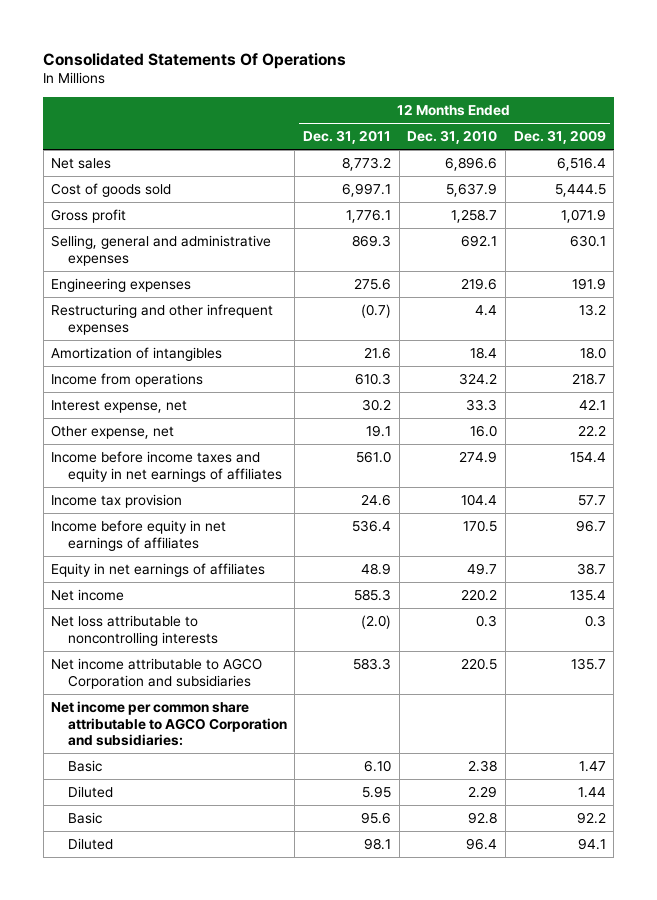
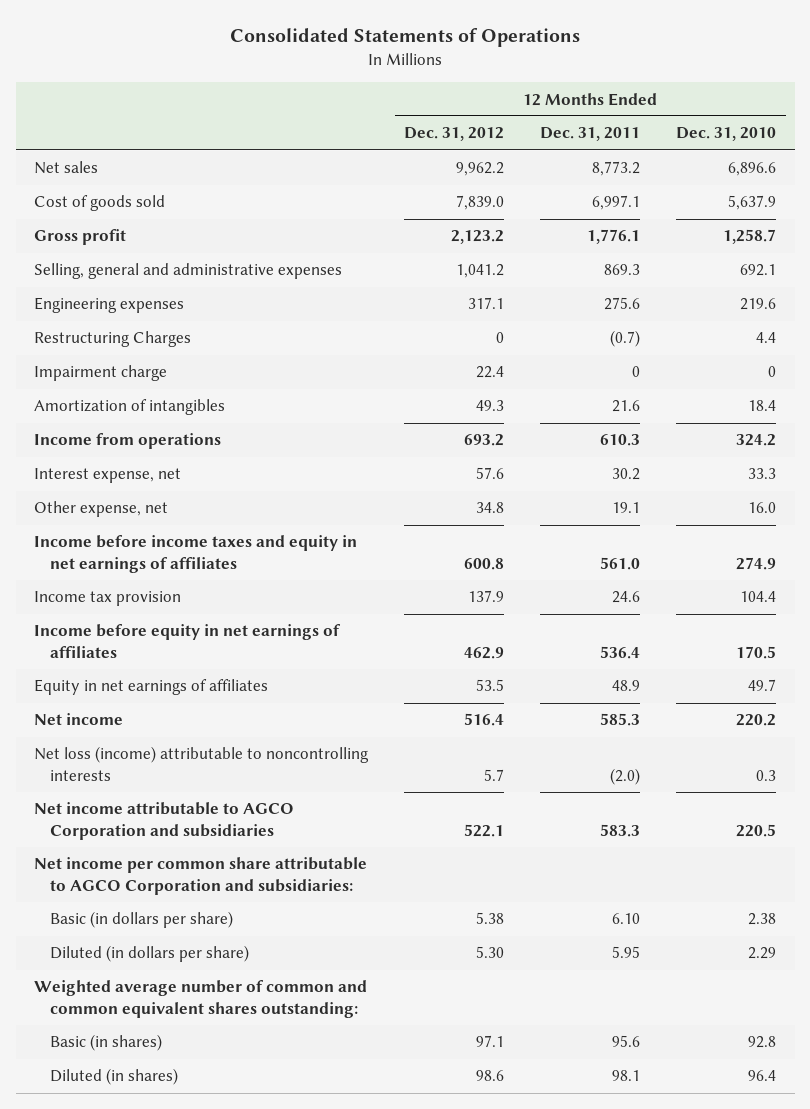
[43,52,347,69] Consolidated Statements Of Operations -> [230,28,581,48] Consolidated Statements of Operations
[513,129,606,144] Dec. 31, 2009 -> none
none -> [403,127,504,142] Dec. 31, 2012
[51,303,274,335] Restructuring and other infrequent expenses -> [33,331,191,348] Restructuring Charges
none -> [33,365,167,382] Impairment charge
[51,614,218,646] Net loss attributable to noncontrolling interests -> [33,746,369,781] Net loss (income) attributable to noncontrolling interests
[67,759,102,772] Basic -> [49,911,233,929] Basic (in dollars per share)
[67,785,113,798] Diluted -> [49,945,249,963] Diluted (in dollars per share)
none -> [33,980,367,1018] Weighted average number of common and common equivalent shares outstanding:
[67,811,102,824] Basic -> [49,1034,162,1052] Basic (in shares)
[67,837,113,850] Diluted -> [49,1068,178,1086] Diluted (in shares)

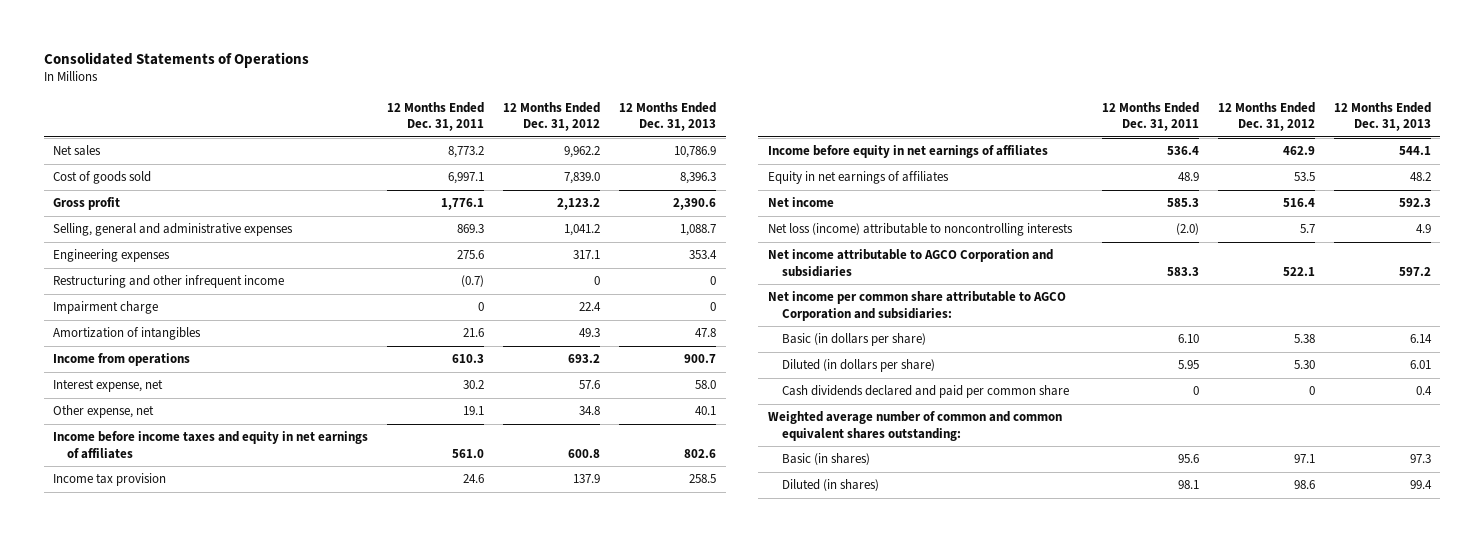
[676,127,777,142] Dec. 31, 2010 -> none
none -> [619,101,717,132] 12 Months Ended Dec. 31, 2013
[33,331,191,348] Restructuring Charges -> [53,275,285,289] Restructuring and other infrequent income
none -> [781,385,1069,399] Cash dividends declared and paid per common share

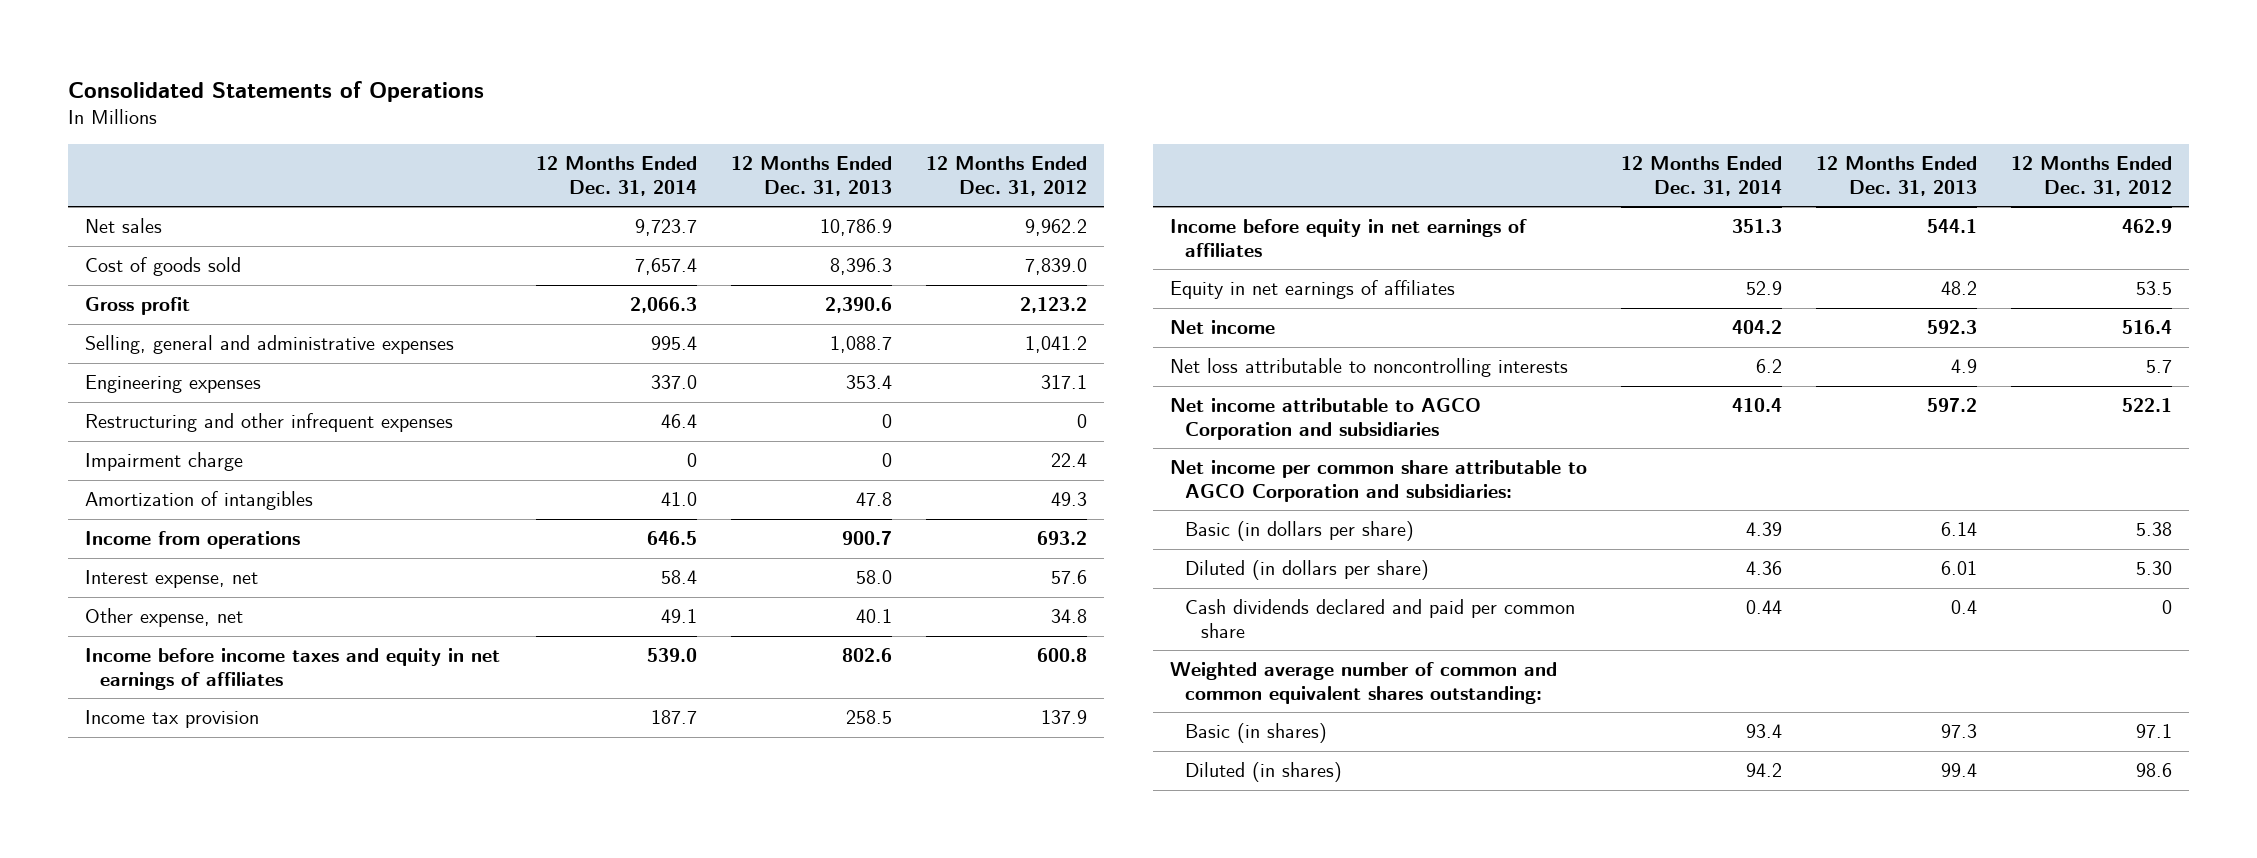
[387,101,485,132] 12 Months Ended Dec. 31, 2011 -> none
none -> [535,156,697,196] 12 Months Ended Dec. 31, 2014
[53,275,285,289] Restructuring and other infrequent income -> [84,413,453,433] Restructuring and other infrequent expenses
[767,223,1073,237] Net loss (income) attributable to noncontrolling interests -> [1169,358,1568,378] Net loss attributable to noncontrolling interests

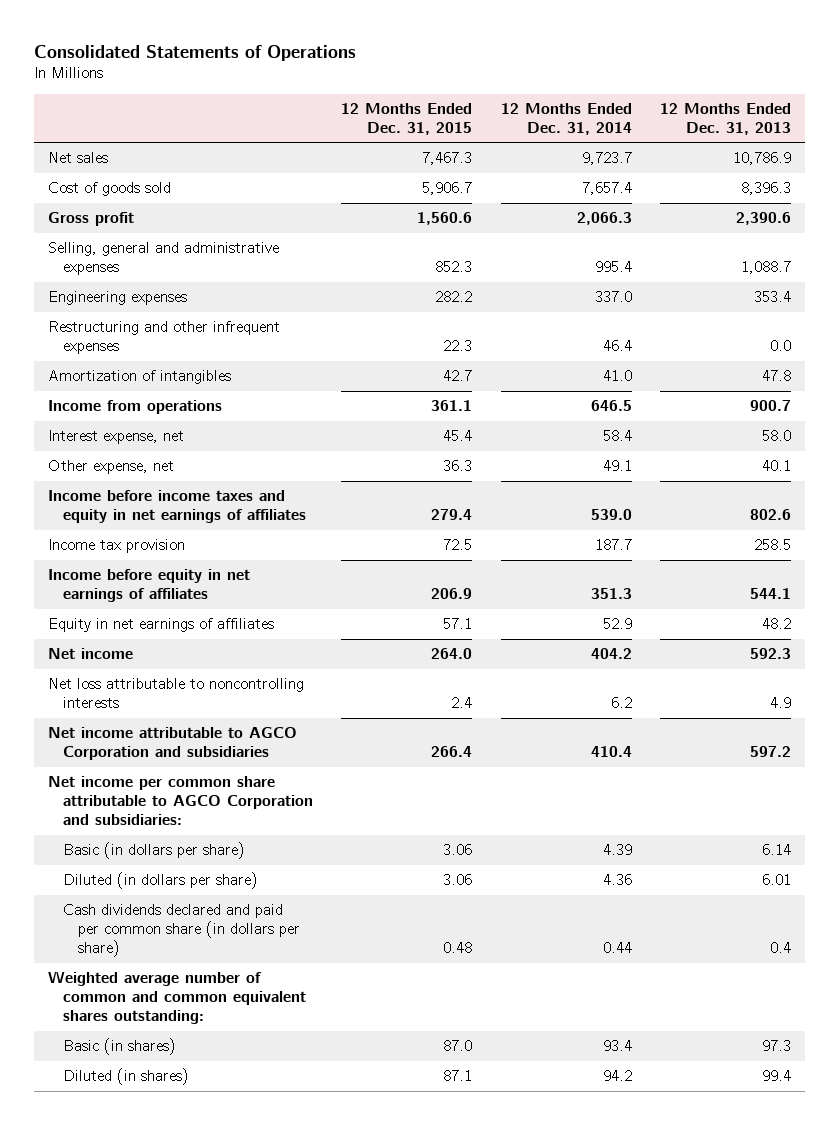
[925,156,1087,196] 12 Months Ended Dec. 31, 2012 -> none
none -> [341,102,473,135] 12 Months Ended Dec. 31, 2015
[84,452,243,472] Impairment charge -> none
[881,414,892,429] 0 -> [769,340,791,352] 0.0
[1185,599,1576,638] Cash dividends declared and paid per common share -> [63,904,301,957] Cash dividends declared and paid per common share (in dollars per share)

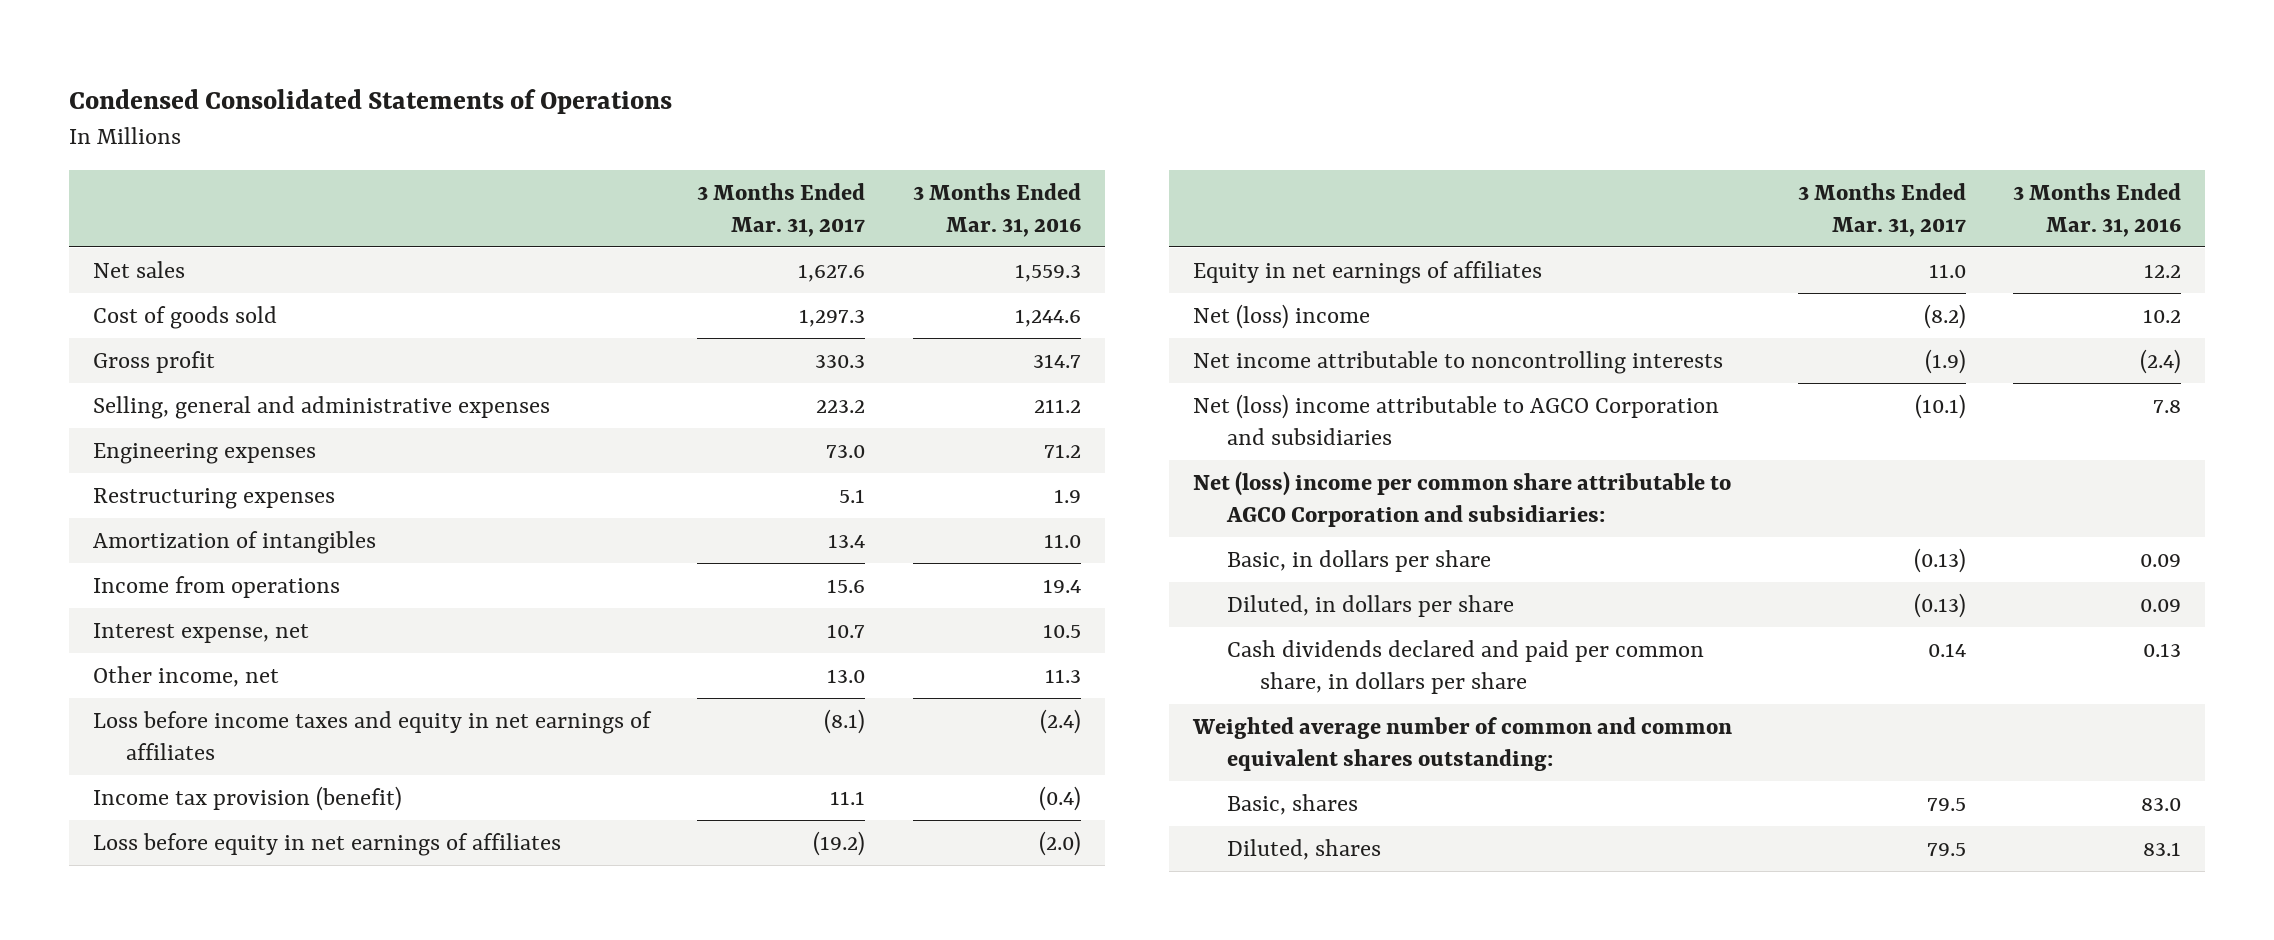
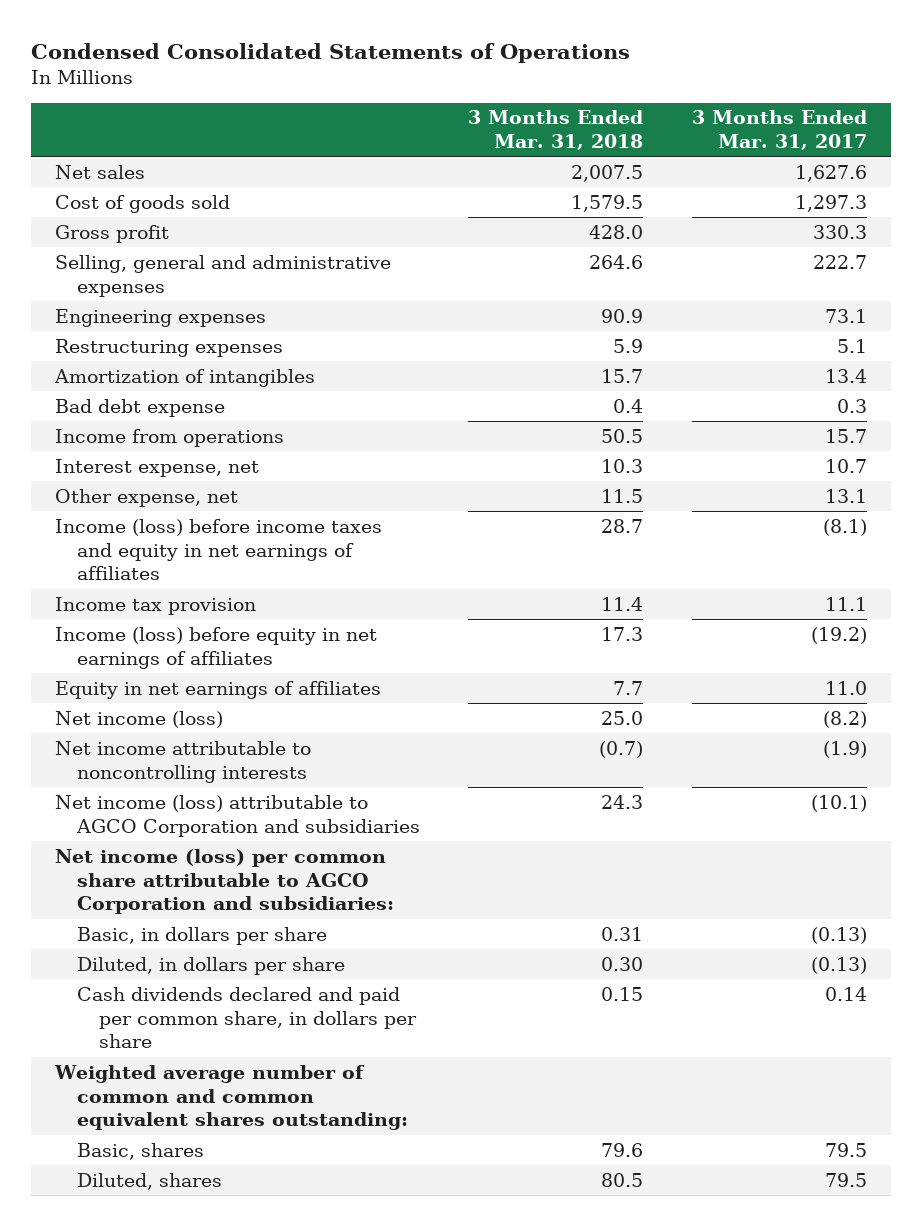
[912,182,1081,237] 3 Months Ended Mar. 31, 2016 -> none
none -> [468,110,644,151] 3 Months Ended Mar. 31, 2018
[816,399,866,413] 223.2 -> [813,254,868,269] 222.7
[826,444,866,458] 73.0 -> [825,308,868,323] 73.1
none -> [55,398,226,417] Bad debt expense
[827,578,866,593] 15.6 -> [825,428,868,443] 15.7
[92,665,279,687] Other income, net -> [55,488,239,507] Other expense, net
[827,668,866,683] 13.0 -> [825,488,868,503] 13.1
[92,710,652,760] Loss before income taxes and equity in net earnings of affiliates -> [55,518,383,581] Income (loss) before income taxes and equity in net earnings of affiliates
[92,785,402,811] Income tax provision (benefit) -> [55,596,257,615] Income tax provision
[92,832,561,856] Loss before equity in net earnings of affiliates -> [55,626,378,669] Income (loss) before equity in net earnings of affiliates
[1193,303,1371,329] Net (loss) income -> [55,710,224,728] Net income (loss)
[1193,393,1720,445] Net (loss) income attributable to AGCO Corporation and subsidiaries -> [55,794,420,837] Net income (loss) attributable to AGCO Corporation and subsidiaries
[1193,470,1732,527] Net (loss) income per common share attributable to AGCO Corporation and subsidiaries: -> [55,848,394,915] Net income (loss) per common share attributable to AGCO Corporation and subsidiaries:

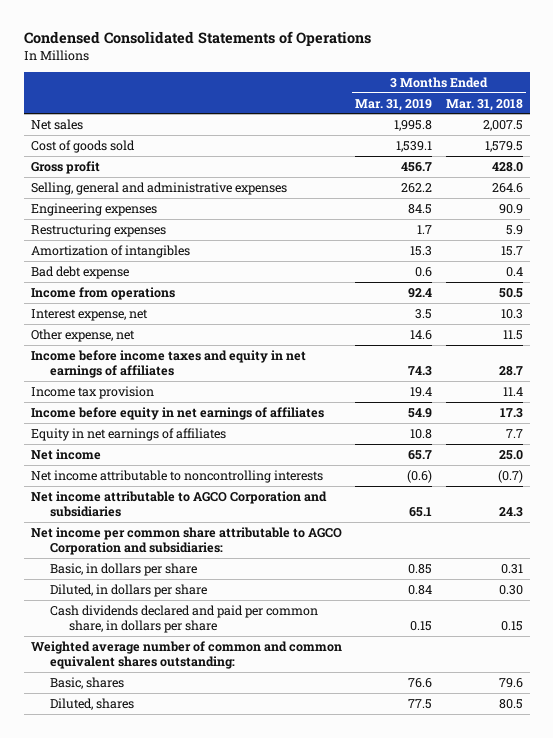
[692,110,868,151] 3 Months Ended Mar. 31, 2017 -> none
none -> [355,98,433,111] Mar. 31, 2019
[55,518,383,581] Income (loss) before income taxes and equity in net earnings of affiliates -> [30,349,306,378] Income before income taxes and equity in net earnings of affiliates
[55,626,378,669] Income (loss) before equity in net earnings of affiliates -> [30,406,324,420] Income before equity in net earnings of affiliates
[55,710,224,728] Net income (loss) -> [30,448,101,460] Net income
[55,794,420,837] Net income (loss) attributable to AGCO Corporation and subsidiaries -> [30,490,327,517] Net income attributable to AGCO Corporation and subsidiaries
[55,848,394,915] Net income (loss) per common share attributable to AGCO Corporation and subsidiaries: -> [30,526,342,555] Net income per common share attributable to AGCO Corporation and subsidiaries:

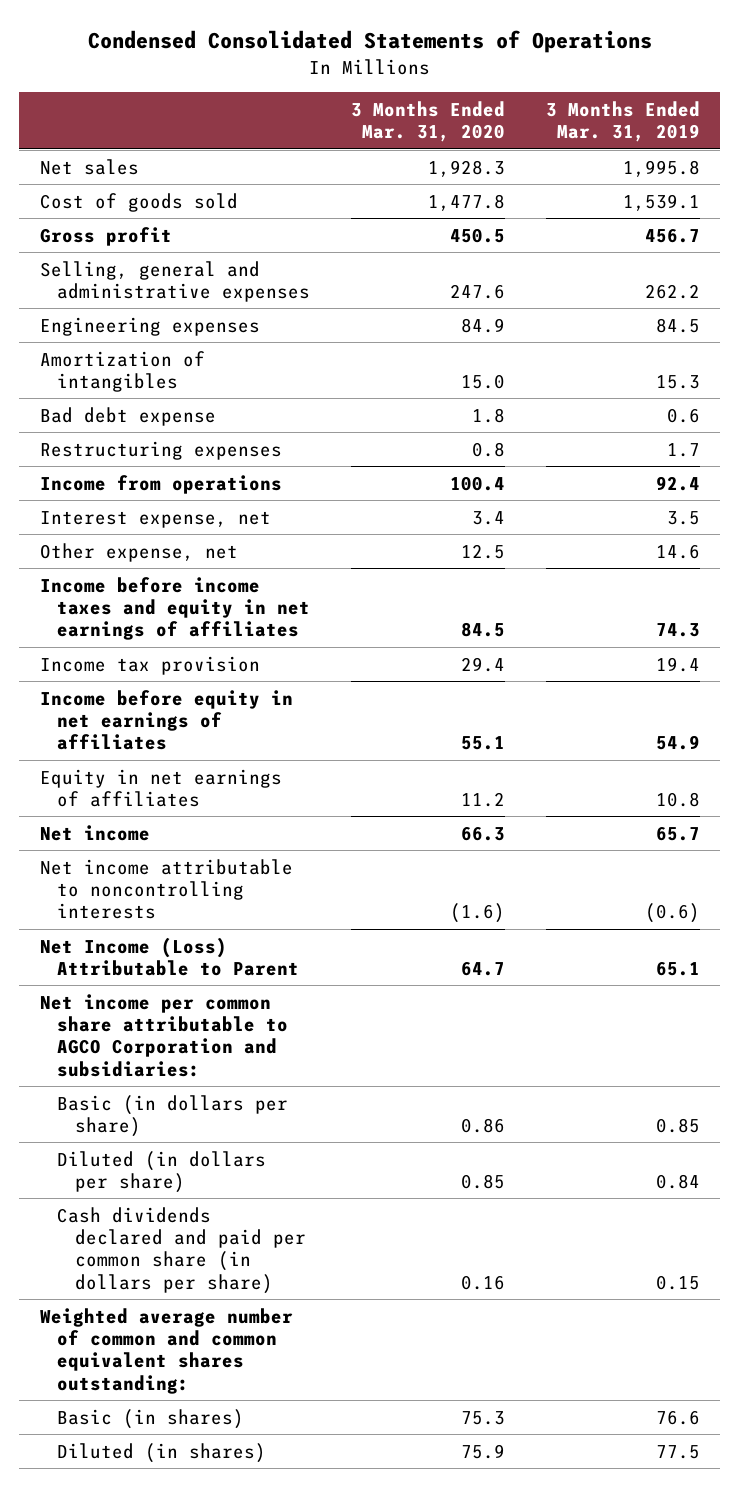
[445,98,523,111] Mar. 31, 2018 -> none
none -> [350,100,505,143] 3 Months Ended Mar. 31, 2020
[30,223,166,237] Restructuring expenses -> [39,440,282,460] Restructuring expenses
[30,490,327,517] Net income attributable to AGCO Corporation and subsidiaries -> [39,936,300,976] Net Income (Loss) Attributable to Parent
[49,562,197,576] Basic, in dollars per share -> [57,1094,289,1137] Basic (in dollars per share)
[49,583,207,597] Diluted, in dollars per share -> [57,1150,267,1193] Diluted (in dollars per share)
[49,604,318,633] Cash dividends declared and paid per common share, in dollars per share -> [57,1206,306,1294] Cash dividends declared and paid per common share (in dollars per share)
[49,676,124,689] Basic, shares -> [57,1408,245,1429] Basic (in shares)
[49,697,134,710] Diluted, shares -> [57,1442,267,1463] Diluted (in shares)

